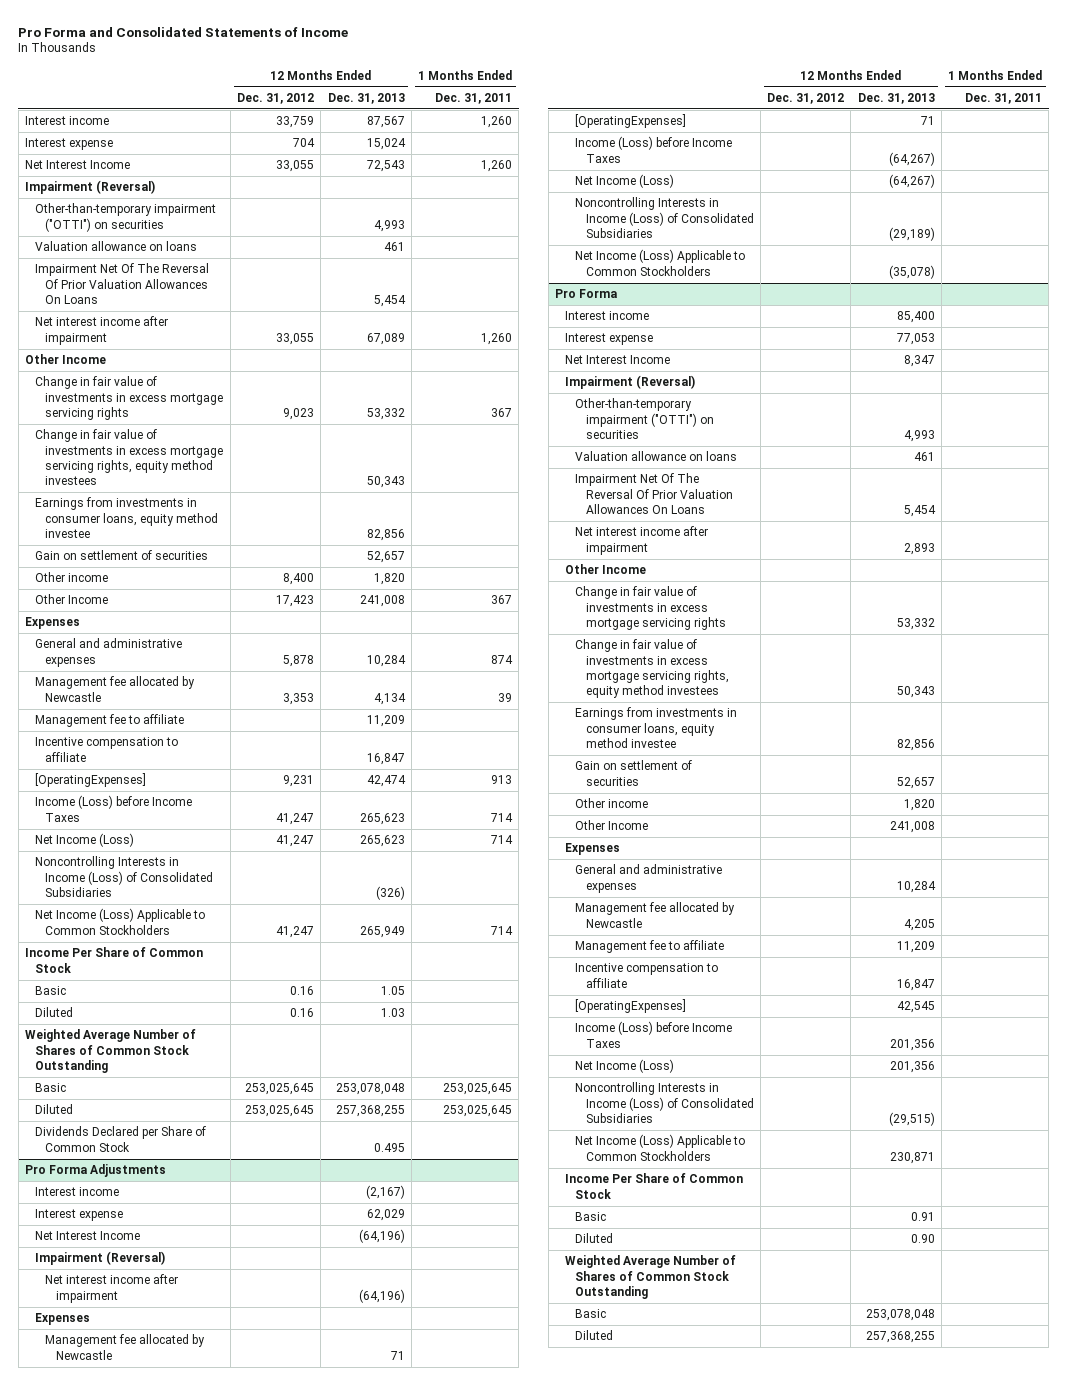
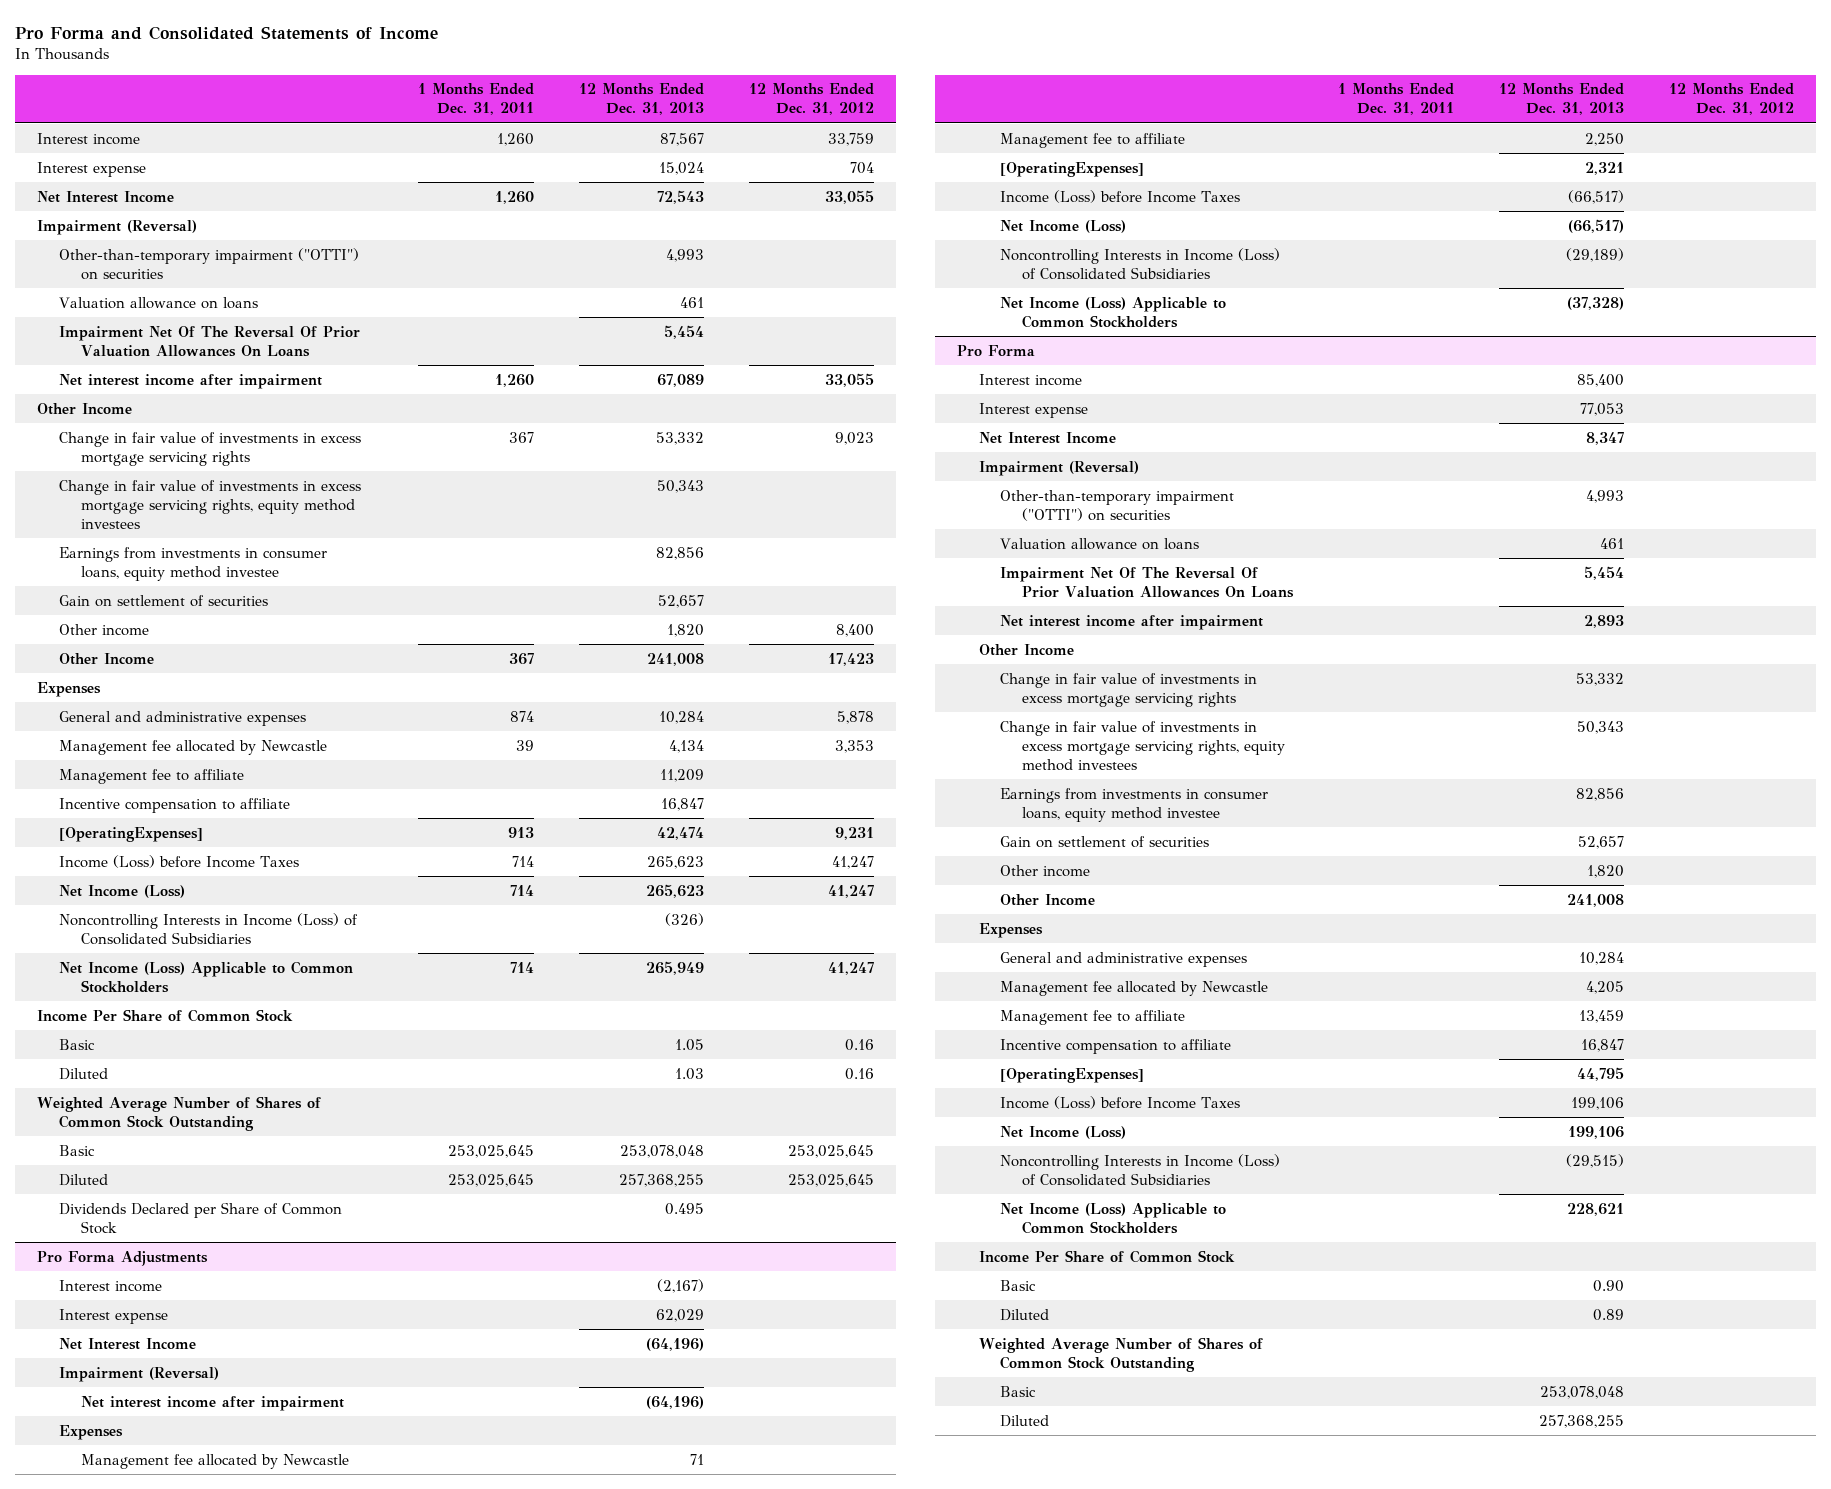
none -> [1000,132,1186,148] Management fee to affiliate
[920,116,935,126] 71 -> [1584,161,1624,175] 2,321
[888,151,935,166] (64,267) -> [1567,189,1624,204] (66,517)
[888,174,935,189] (64,267) -> [1567,218,1624,233] (66,517)
[888,264,935,279] (35,078) -> [1566,296,1624,310] (37,328)
[896,941,935,954] 11,209 -> [1578,1009,1624,1023] 13,459
[896,1001,935,1014] 42,545 -> [1576,1066,1624,1081] 44,795
[889,1038,935,1051] 201,356 -> [1570,1096,1624,1110] 199,106
[889,1061,935,1074] 201,356 -> [1567,1125,1624,1139] 199,106
[889,1151,935,1164] 230,871 -> [1566,1202,1624,1216] 228,621
[910,1212,935,1222] 0.91 -> [1592,1279,1624,1292] 0.90
[910,1234,935,1244] 0.90 -> [1592,1308,1624,1321] 0.89

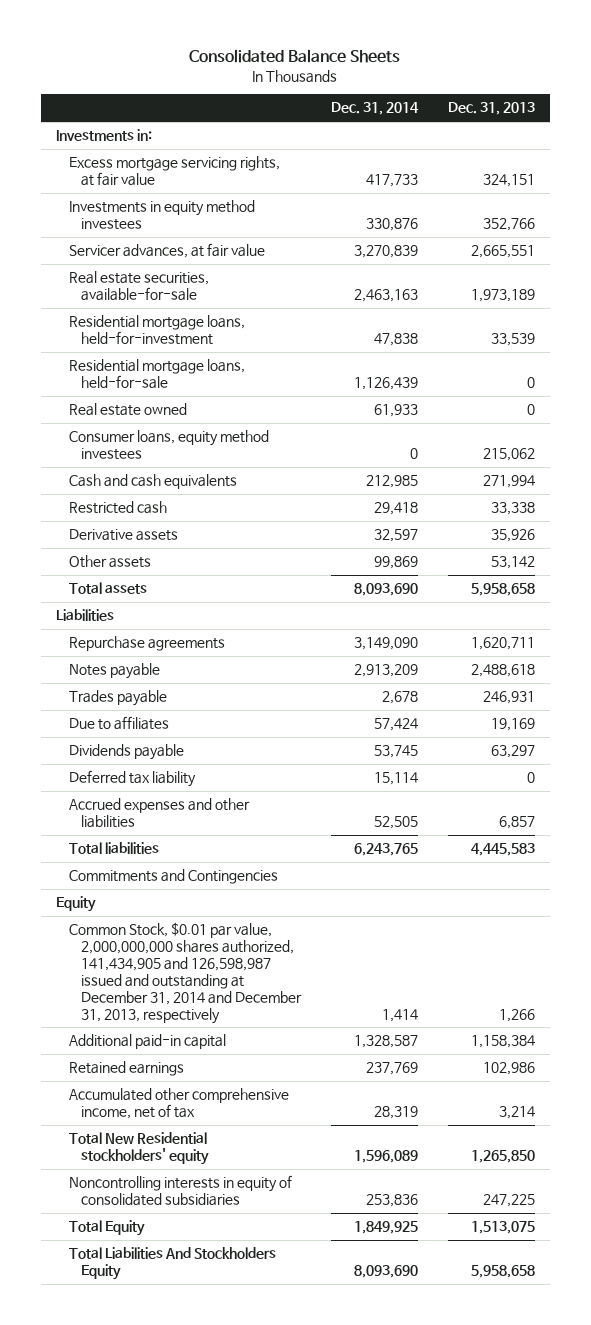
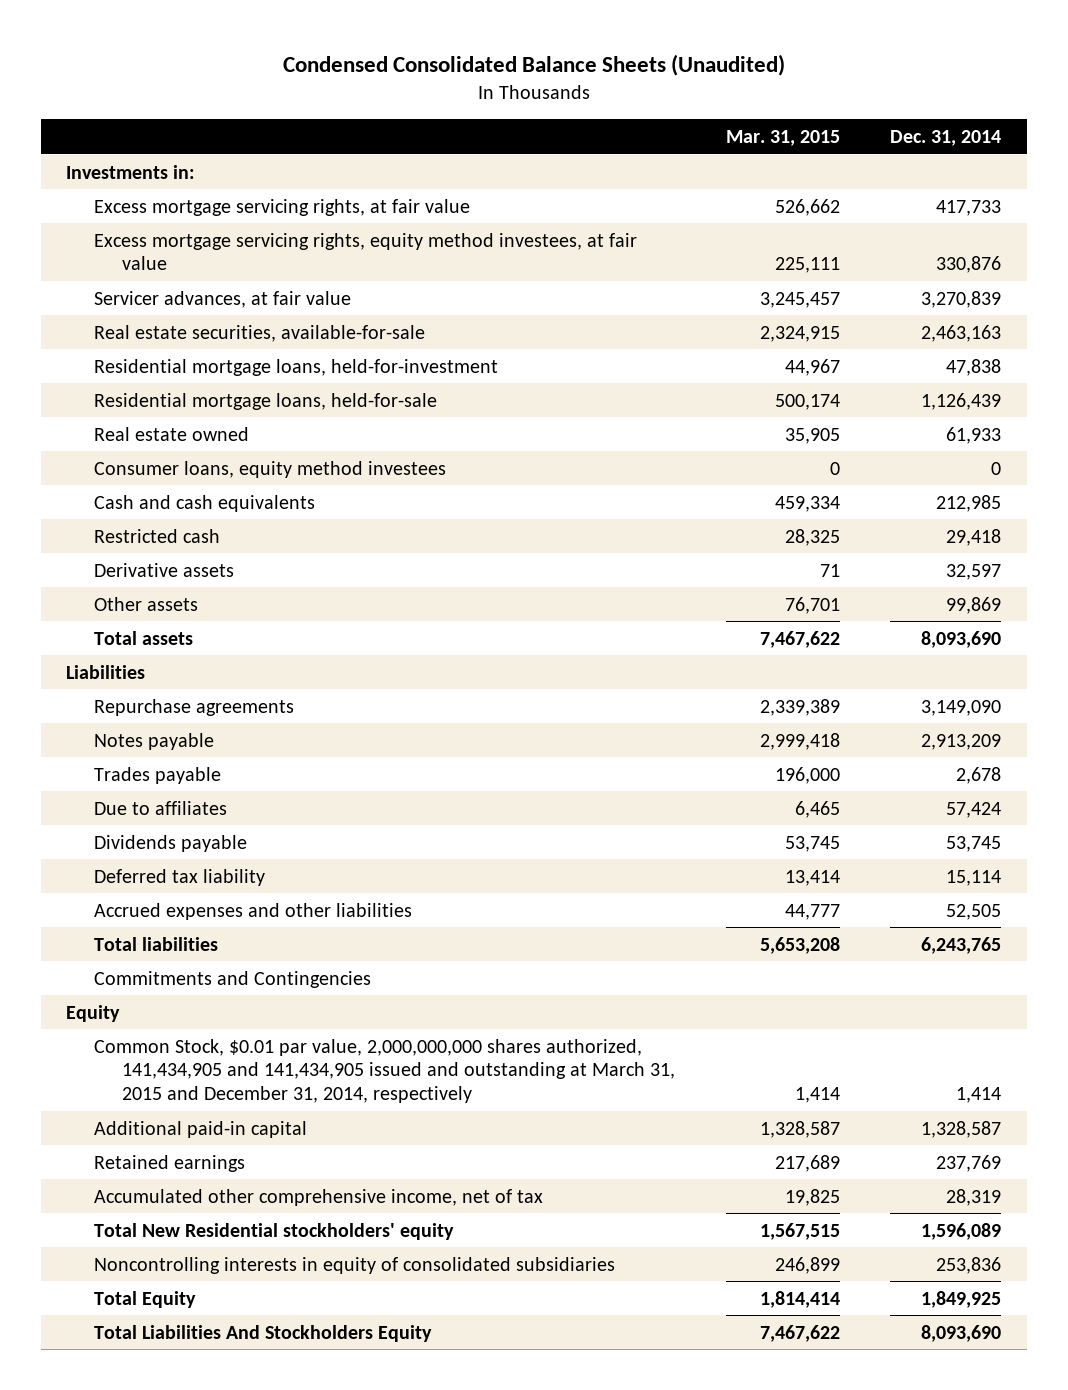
[189,49,401,64] Consolidated Balance Sheets -> [282,54,785,77] Condensed Consolidated Balance Sheets (Unaudited)
[447,102,535,116] Dec. 31, 2013 -> none
none -> [725,130,840,147] Mar. 31, 2015
[68,200,255,231] Investments in equity method investees -> [94,232,638,271] Excess mortgage servicing rights, equity method investees, at fair value
[68,922,303,1024] Common Stock, $0.01 par value, 2,000,000,000 shares authorized, 141,434,905 and 126,598,987 issued and outstanding at December 31, 2014 and December 31, 2013, respectively -> [94,1038,676,1103] Common Stock, $0.01 par value, 2,000,000,000 shares authorized, 141,434,905 and 141,434,905 issued and outstanding at March 31, 2015 and December 31, 2014, respectively

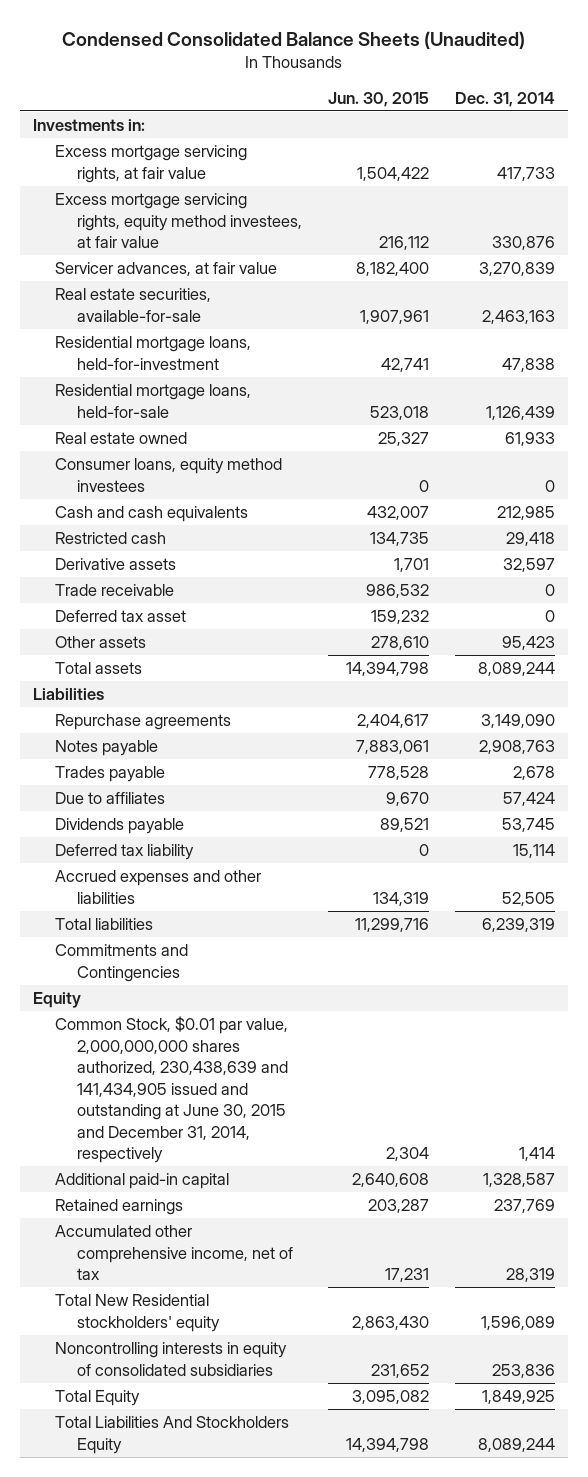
[725,130,840,147] Mar. 31, 2015 -> none
none -> [328,91,430,107] Jun. 30, 2015
none -> [55,584,175,597] Trade receivable
none -> [55,610,187,623] Deferred tax asset
[946,596,1002,614] 99,869 -> [501,636,555,651] 95,423
[921,630,1002,648] 8,093,690 -> [477,662,555,677] 8,089,244
[921,733,1002,750] 2,913,209 -> [478,740,555,755] 2,908,763
[921,936,1002,954] 6,243,765 -> [481,918,555,933] 6,239,319
[94,1038,676,1103] Common Stock, $0.01 par value, 2,000,000,000 shares authorized, 141,434,905 and 141,434,905 issued and outstanding at March 31, 2015 and December 31, 2014, respectively -> [55,1016,289,1164] Common Stock, $0.01 par value, 2,000,000,000 shares authorized, 230,438,639 and 141,434,905 issued and outstanding at June 30, 2015 and December 31, 2014, respectively
[921,1324,1002,1342] 8,093,690 -> [477,1437,555,1452] 8,089,244

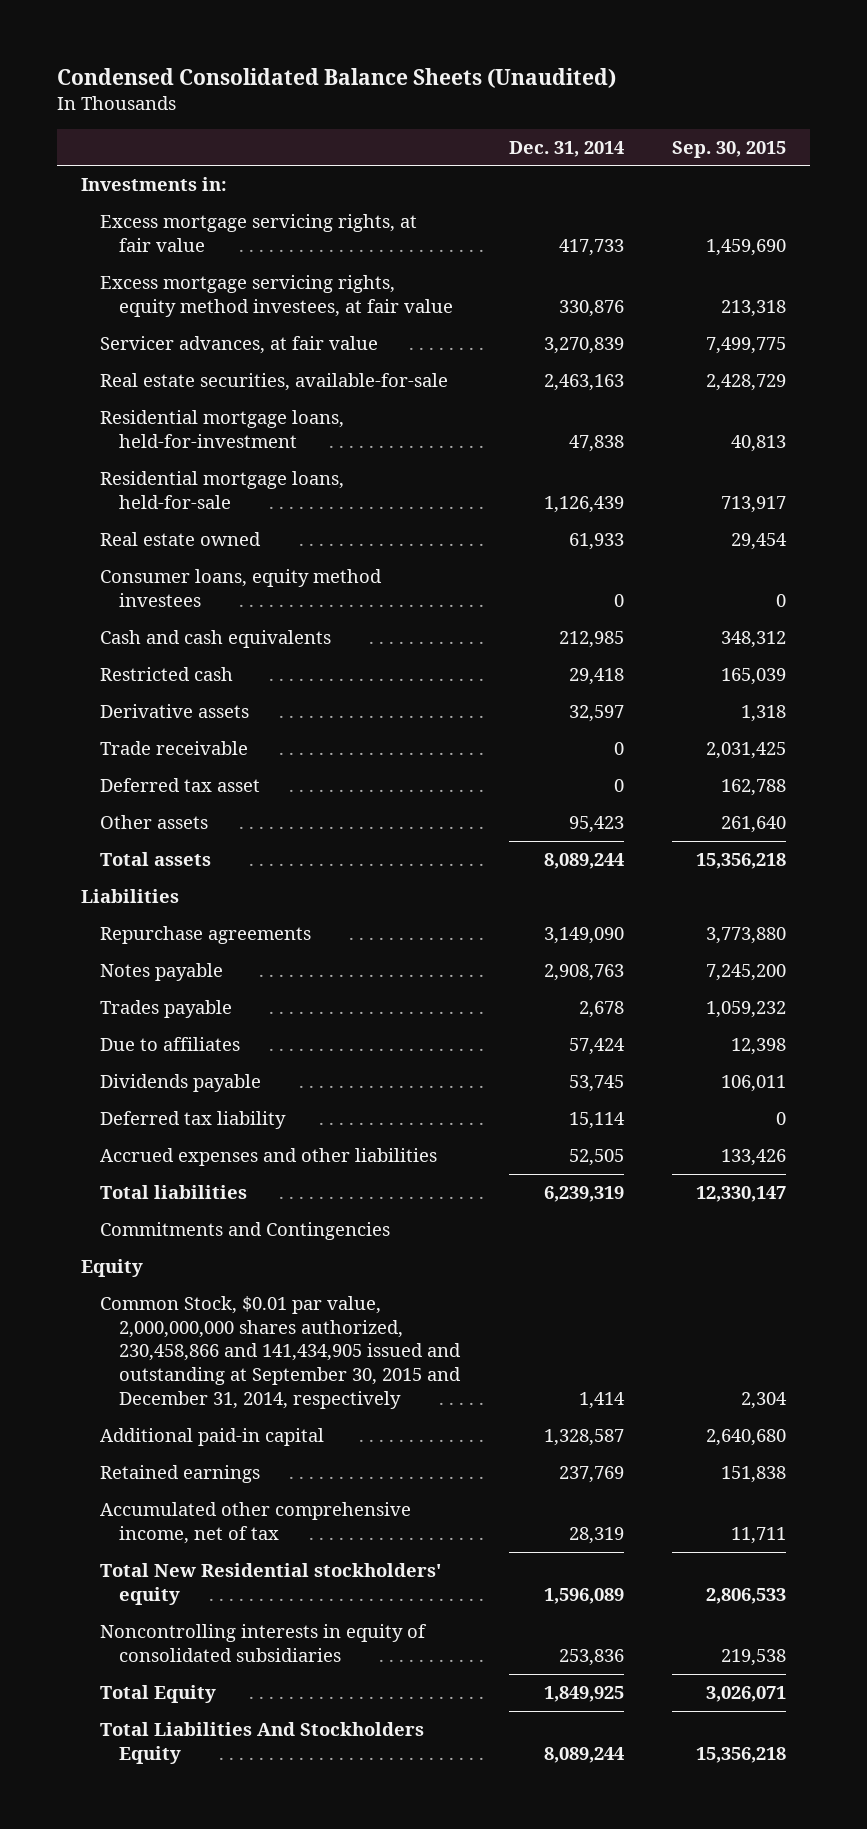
[328,91,430,107] Jun. 30, 2015 -> none
none -> [671,140,786,158] Sep. 30, 2015
[55,1016,289,1164] Common Stock, $0.01 par value, 2,000,000,000 shares authorized, 230,438,639 and 141,434,905 issued and outstanding at June 30, 2015 and December 31, 2014, respectively -> [100,1296,462,1409] Common Stock, $0.01 par value, 2,000,000,000 shares authorized, 230,458,866 and 141,434,905 issued and outstanding at September 30, 2015 and December 31, 2014, respectively

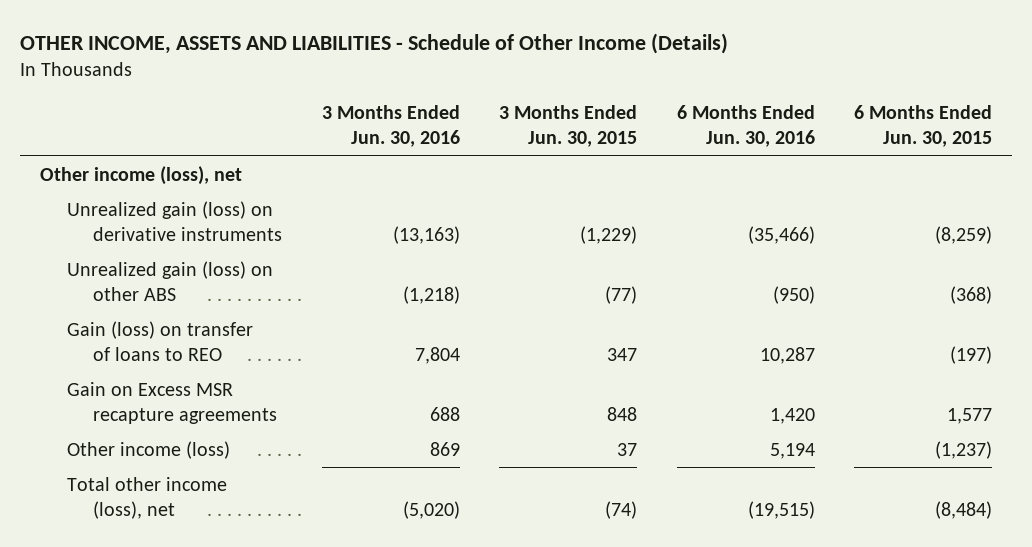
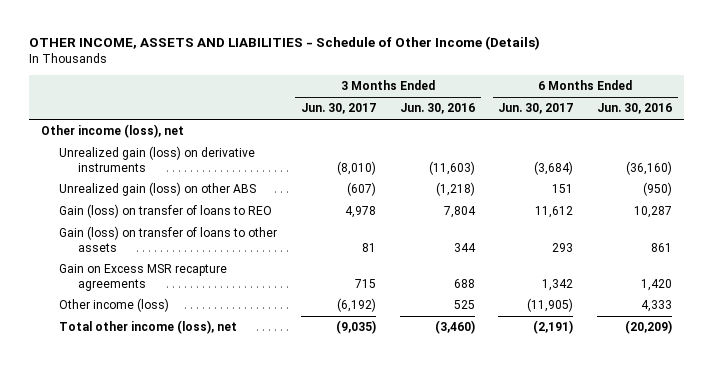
[499,105,638,148] 3 Months Ended Jun. 30, 2015 -> none
[854,105,993,148] 6 Months Ended Jun. 30, 2015 -> none
none -> [301,103,377,115] Jun. 30, 2017
none -> [498,103,574,115] Jun. 30, 2017
[392,225,460,244] (13,163) -> [428,160,475,175] (11,603)
[747,225,815,244] (35,466) -> [626,160,673,175] (36,160)
none -> [59,226,278,252] Gain (loss) on transfer of loans to other assets
[429,441,460,456] 869 -> [453,300,475,310] 525
[769,442,815,459] 5,194 -> [641,300,673,313] 4,333
[402,500,460,519] (5,020) -> [434,320,475,335] (3,460)
[747,500,815,519] (19,515) -> [625,320,673,335] (20,209)

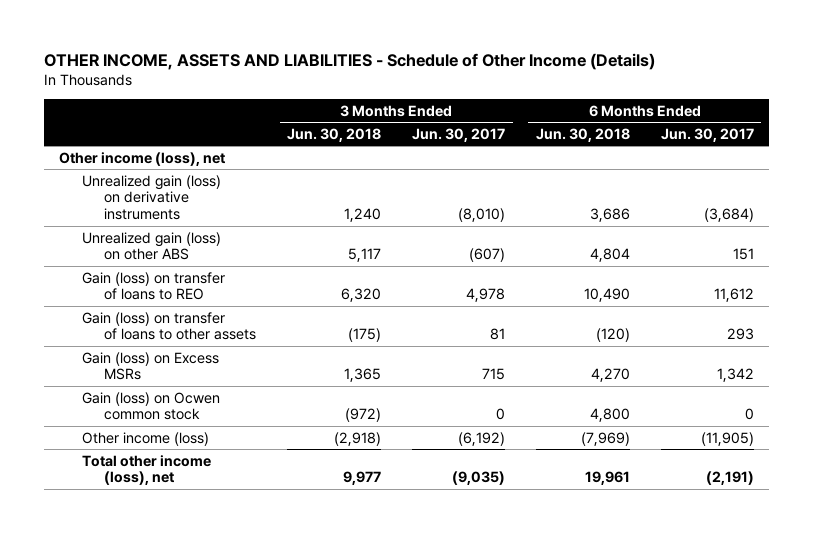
[399,103,475,115] Jun. 30, 2016 -> none
[597,103,673,115] Jun. 30, 2016 -> none
none -> [287,127,382,142] Jun. 30, 2018
none -> [535,127,630,142] Jun. 30, 2018
[59,264,228,291] Gain on Excess MSR recapture agreements -> [81,351,219,381] Gain (loss) on Excess MSRs
none -> [81,391,220,421] Gain (loss) on Ocwen common stock

